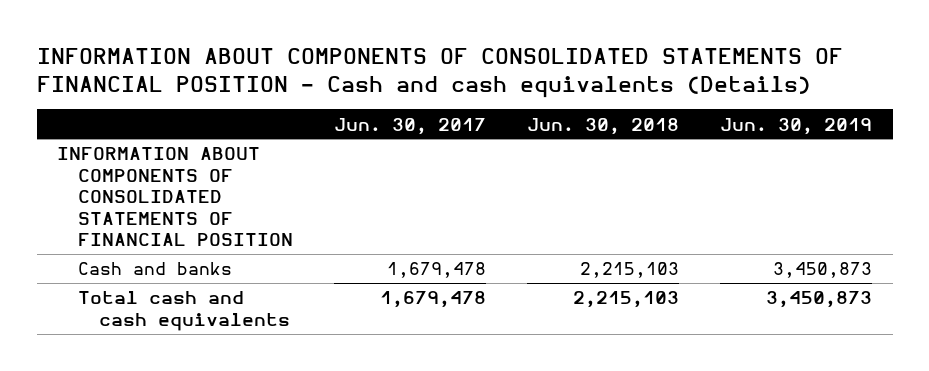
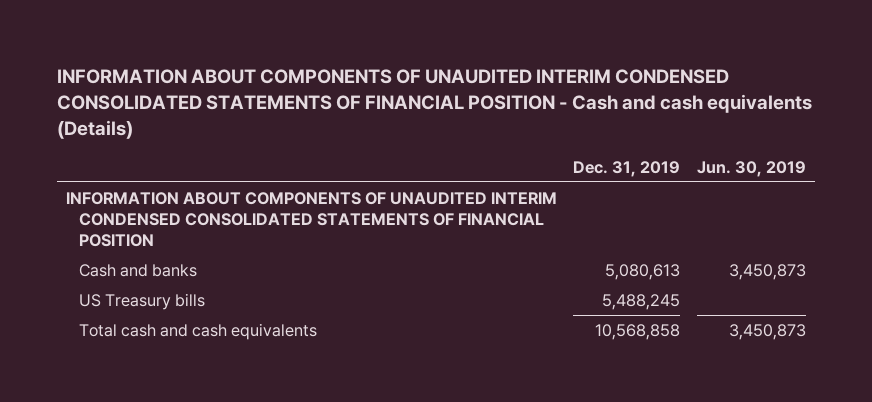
[36,48,843,98] INFORMATION ABOUT COMPONENTS OF CONSOLIDATED STATEMENTS OF FINANCIAL POSITION - Cash and cash equivalents (Details) -> [57,69,813,139] INFORMATION ABOUT COMPONENTS OF UNAUDITED INTERIM CONDENSED CONSOLIDATED STATEMENTS OF FINANCIAL POSITION - Cash and cash equivalents (Details)
[333,117,486,135] Jun. 30, 2017 -> none
[527,117,680,135] Jun. 30, 2018 -> none
none -> [573,160,681,177] Dec. 31, 2019
[57,147,293,247] INFORMATION ABOUT COMPONENTS OF CONSOLIDATED STATEMENTS OF FINANCIAL POSITION -> [65,192,557,247] INFORMATION ABOUT COMPONENTS OF UNAUDITED INTERIM CONDENSED CONSOLIDATED STATEMENTS OF FINANCIAL POSITION
none -> [78,293,205,311] US Treasury bills

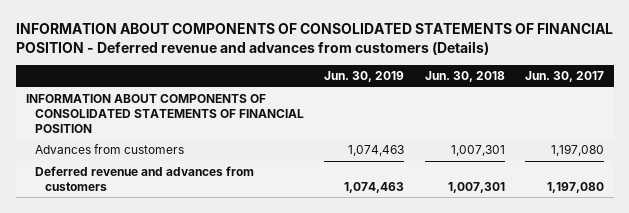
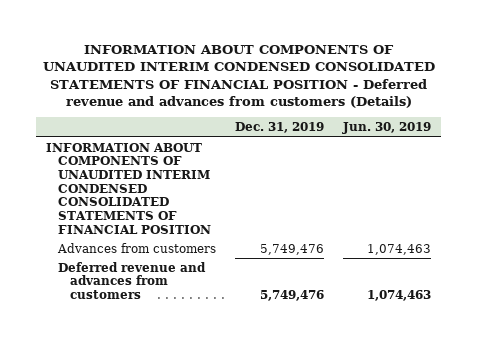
[15,23,613,55] INFORMATION ABOUT COMPONENTS OF CONSOLIDATED STATEMENTS OF FINANCIAL POSITION - Deferred revenue and advances from customers (Details) -> [42,44,435,109] INFORMATION ABOUT COMPONENTS OF UNAUDITED INTERIM CONDENSED CONSOLIDATED STATEMENTS OF FINANCIAL POSITION - Deferred revenue and advances from customers (Details)
[424,71,505,83] Jun. 30, 2018 -> none
[524,71,604,83] Jun. 30, 2017 -> none
none -> [235,122,325,134] Dec. 31, 2019
[25,94,305,133] INFORMATION ABOUT COMPONENTS OF CONSOLIDATED STATEMENTS OF FINANCIAL POSITION -> [45,142,211,234] INFORMATION ABOUT COMPONENTS OF UNAUDITED INTERIM CONDENSED CONSOLIDATED STATEMENTS OF FINANCIAL POSITION

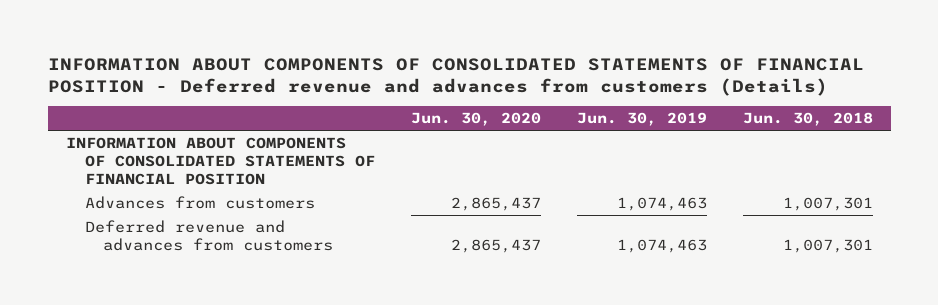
[42,44,435,109] INFORMATION ABOUT COMPONENTS OF UNAUDITED INTERIM CONDENSED CONSOLIDATED STATEMENTS OF FINANCIAL POSITION - Deferred revenue and advances from customers (Details) -> [47,57,864,96] INFORMATION ABOUT COMPONENTS OF CONSOLIDATED STATEMENTS OF FINANCIAL POSITION - Deferred revenue and advances from customers (Details)
[235,122,325,134] Dec. 31, 2019 -> none
none -> [410,112,541,127] Jun. 30, 2020
none -> [742,112,873,127] Jun. 30, 2018
[45,142,211,234] INFORMATION ABOUT COMPONENTS OF UNAUDITED INTERIM CONDENSED CONSOLIDATED STATEMENTS OF FINANCIAL POSITION -> [65,137,375,185] INFORMATION ABOUT COMPONENTS OF CONSOLIDATED STATEMENTS OF FINANCIAL POSITION

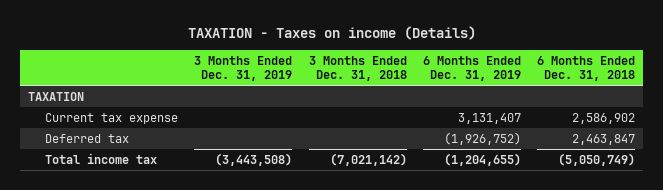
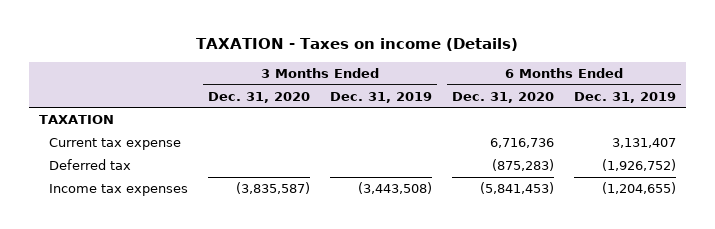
[308,55,407,81] 3 Months Ended Dec. 31, 2018 -> none
[537,55,636,81] 6 Months Ended Dec. 31, 2018 -> none
none -> [208,91,311,103] Dec. 31, 2020
none -> [452,91,555,103] Dec. 31, 2020
[45,152,158,164] Total income tax -> [49,184,189,197] Income tax expenses

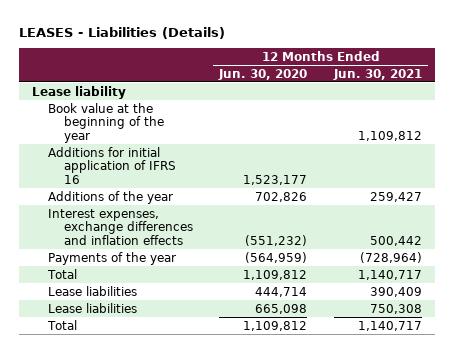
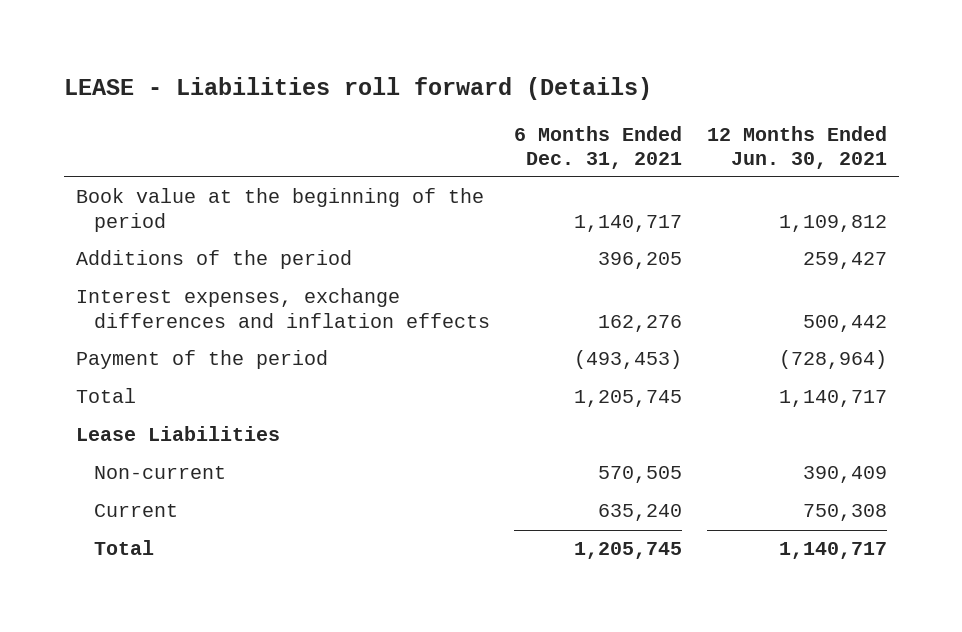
[19,26,226,39] LEASES - Liabilities (Details) -> [63,76,652,100] LEASE - Liabilities roll forward (Details)
[218,68,308,80] Jun. 30, 2020 -> none
none -> [514,125,683,169] 6 Months Ended Dec. 31, 2021
[32,85,127,99] Lease liability -> none
[48,146,177,184] Additions for initial application of IFRS 16 -> none
[48,102,165,143] Book value at the beginning of the year -> [75,188,484,232] Book value at the beginning of the period
[48,190,174,204] Additions of the year -> [75,250,352,270] Additions of the period
[48,251,177,265] Payments of the year -> [75,350,328,370] Payment of the period
none -> [75,426,280,442] Lease Liabilities
[48,285,138,296] Lease liabilities -> [93,466,226,480] Non-current
[48,302,138,313] Lease liabilities -> [93,504,178,518] Current

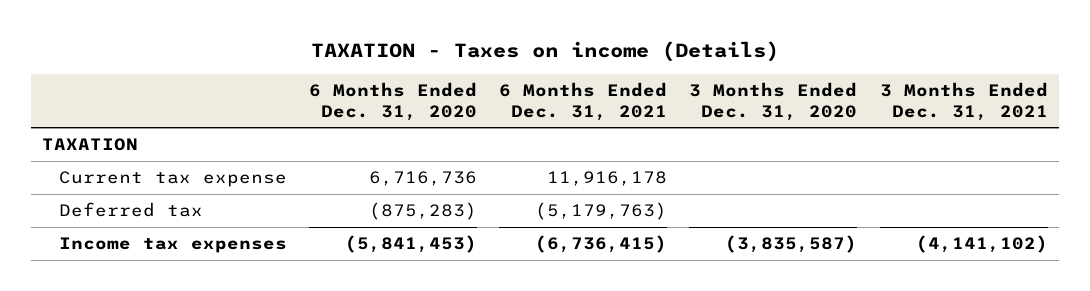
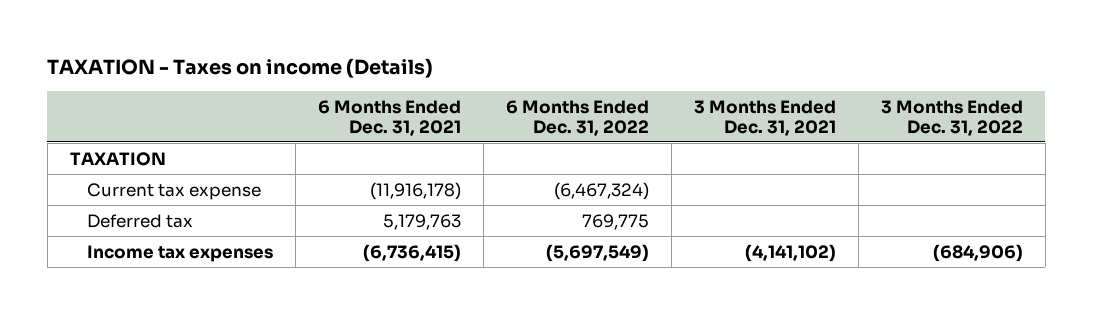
[309,82,478,121] 6 Months Ended Dec. 31, 2020 -> none
[689,82,858,121] 3 Months Ended Dec. 31, 2020 -> none
none -> [505,99,649,136] 6 Months Ended Dec. 31, 2022
none -> [880,99,1023,136] 3 Months Ended Dec. 31, 2022
[547,171,668,187] 11,916,178 -> [369,181,461,200] (11,916,178)
[535,202,668,221] (5,179,763) -> [382,213,461,230] 5,179,763

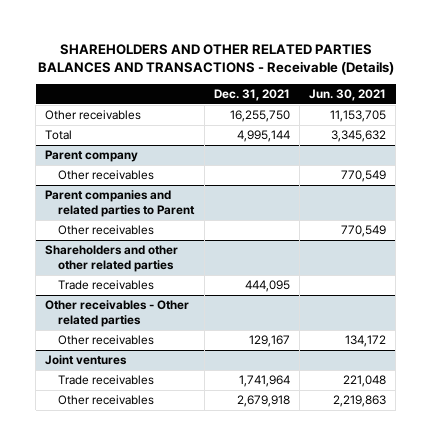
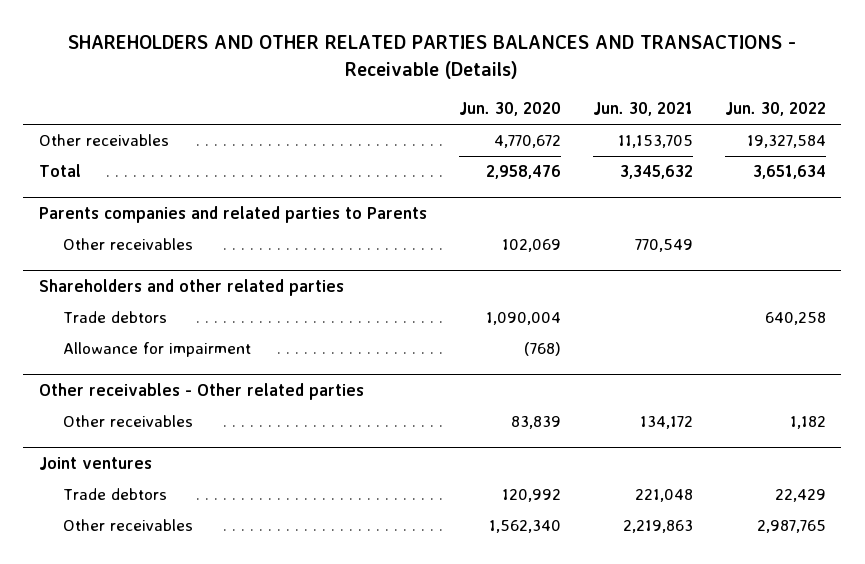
[213,88,290,101] Dec. 31, 2021 -> none
none -> [458,102,561,117] Jun. 30, 2020
none -> [724,102,826,117] Jun. 30, 2022
[45,149,139,162] Parent company -> none
[58,169,155,180] Other receivables -> none
[45,189,196,217] Parent companies and related parties to Parent -> [39,206,428,224] Parents companies and related parties to Parents
[45,244,179,272] Shareholders and other other related parties -> [39,279,345,297] Shareholders and other related parties
[58,279,155,290] Trade receivables -> [63,311,168,324] Trade debtors
none -> [63,342,252,358] Allowance for impairment
[58,374,155,385] Trade receivables -> [63,488,168,501] Trade debtors

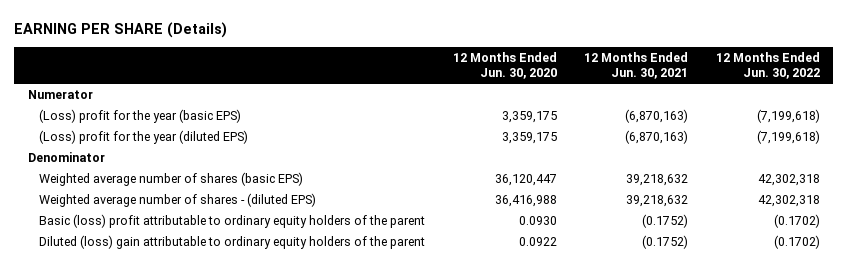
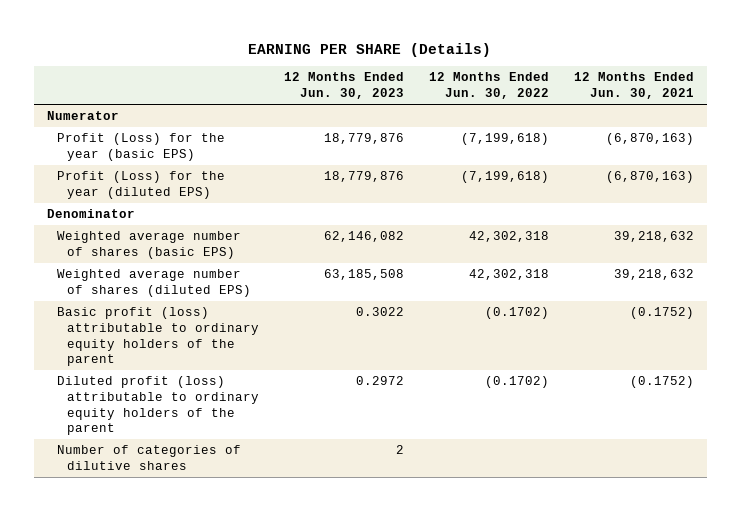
[452,51,557,80] 12 Months Ended Jun. 30, 2020 -> none
none -> [284,72,405,100] 12 Months Ended Jun. 30, 2023
[39,109,242,124] (Loss) profit for the year (basic EPS) -> [57,133,226,161] Profit (Loss) for the year (basic EPS)
[39,130,249,145] (Loss) profit for the year (diluted EPS) -> [57,171,226,199] Profit (Loss) for the year (diluted EPS)
[39,193,317,208] Weighted average number of shares - (diluted EPS) -> [57,269,252,297] Weighted average number of shares (diluted EPS)
[39,214,426,229] Basic (loss) profit attributable to ordinary equity holders of the parent -> [57,307,260,367] Basic profit (loss) attributable to ordinary equity holders of the parent
[39,235,426,250] Diluted (loss) gain attributable to ordinary equity holders of the parent -> [57,376,260,436] Diluted profit (loss) attributable to ordinary equity holders of the parent
none -> [57,445,242,470] Number of categories of dilutive shares

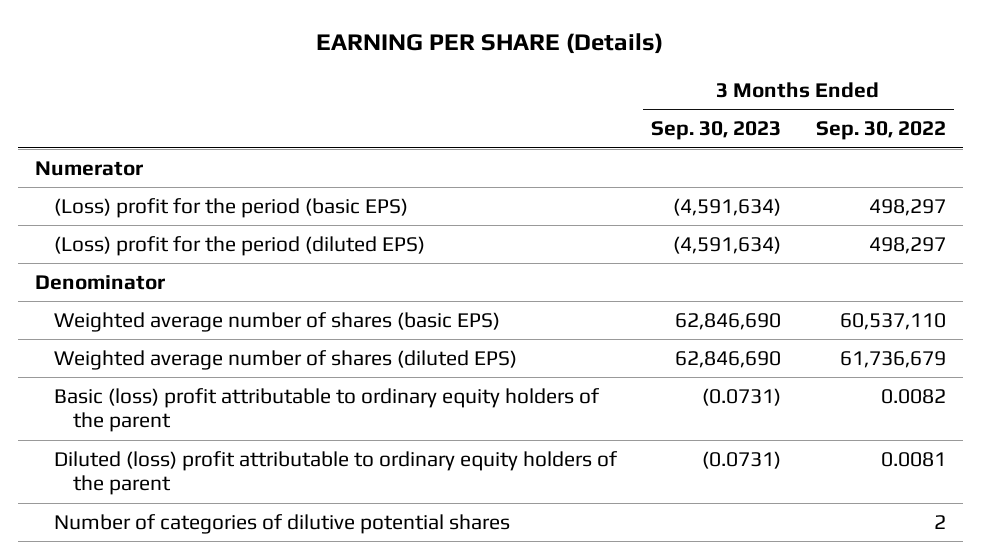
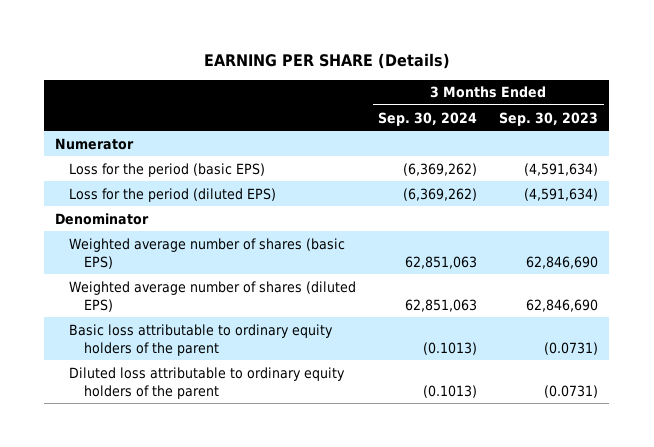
[815,121,946,141] Sep. 30, 2022 -> none
none -> [378,111,478,126] Sep. 30, 2024
[53,197,408,218] (Loss) profit for the period (basic EPS) -> [69,162,266,177] Loss for the period (basic EPS)
[53,235,425,256] (Loss) profit for the period (diluted EPS) -> [69,187,277,202] Loss for the period (diluted EPS)
[53,513,510,534] Number of categories of dilutive potential shares -> none
[53,387,600,433] Basic (loss) profit attributable to ordinary equity holders of the parent -> [69,323,334,356] Basic loss attributable to ordinary equity holders of the parent
[53,450,618,496] Diluted (loss) profit attributable to ordinary equity holders of the parent -> [69,366,346,399] Diluted loss attributable to ordinary equity holders of the parent

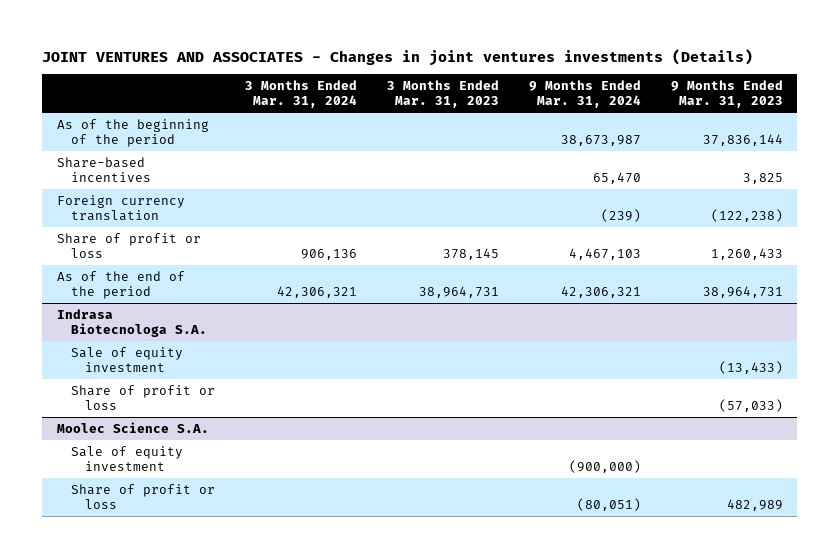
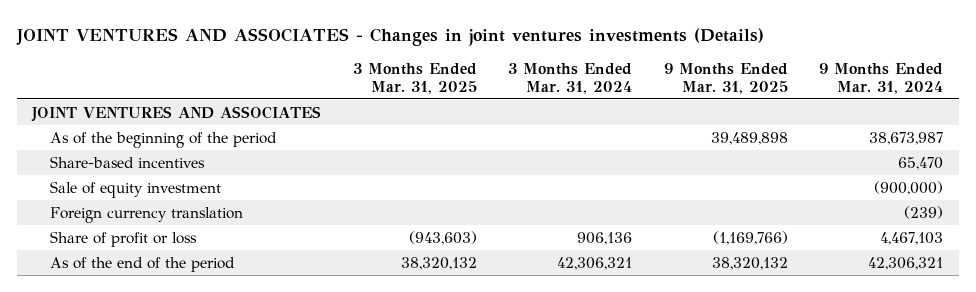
[386,80,499,109] 3 Months Ended Mar. 31, 2023 -> none
[670,80,783,109] 9 Months Ended Mar. 31, 2023 -> none
none -> [352,62,477,94] 3 Months Ended Mar. 31, 2025
none -> [663,62,788,94] 9 Months Ended Mar. 31, 2025
none -> [31,105,322,122] JOINT VENTURES AND ASSOCIATES
none -> [49,180,221,198] Sale of equity investment
[57,308,208,337] Indrasa Biotecnologa S.A. -> none
[71,346,184,372] Sale of equity investment -> none
[71,384,216,410] Share of profit or loss -> none
[57,421,210,433] Moolec Science S.A. -> none
[71,445,184,471] Sale of equity investment -> none
[71,483,216,509] Share of profit or loss -> none

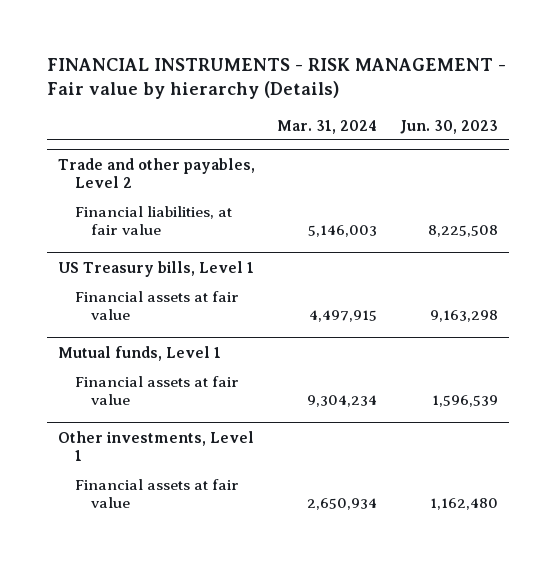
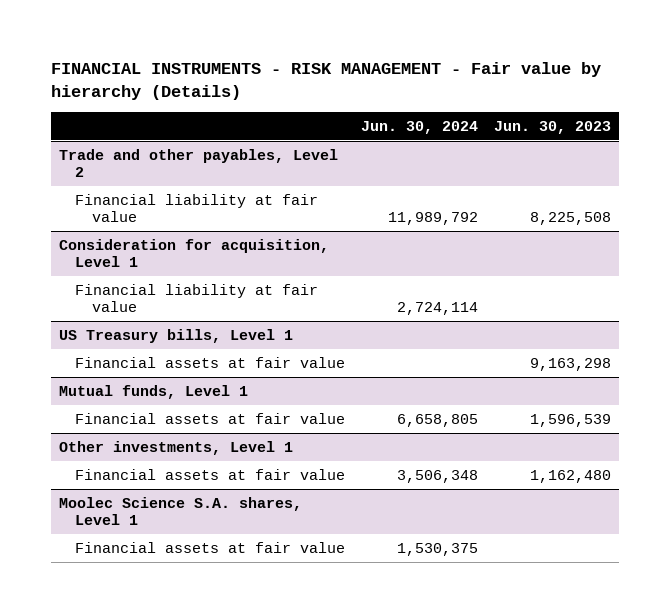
[277,119,378,134] Mar. 31, 2024 -> none
none -> [361,120,479,134] Jun. 30, 2024
[74,206,232,235] Financial liabilities, at fair value -> [75,193,319,223] Financial liability at fair value
none -> [58,238,329,268] Consideration for acquisition, Level 1
none -> [75,283,319,313] Financial liability at fair value
none -> [58,496,302,526] Moolec Science S.A. shares, Level 1
none -> [75,541,346,553] Financial assets at fair value

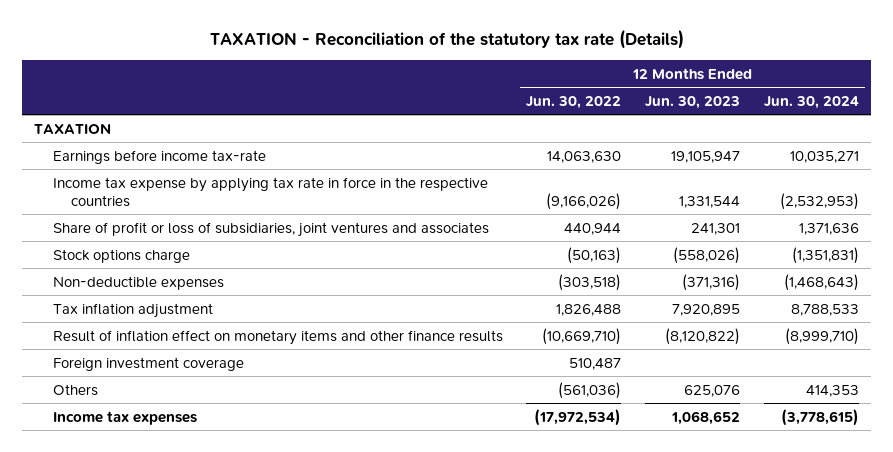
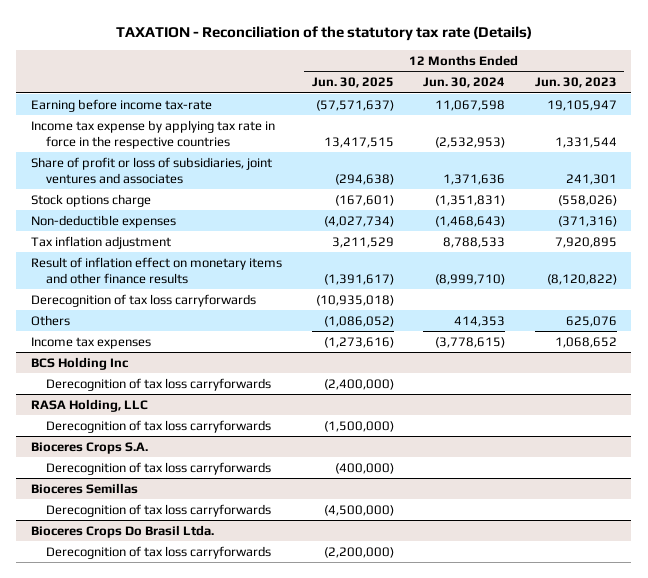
[526,95,622,109] Jun. 30, 2022 -> none
none -> [311,77,394,89] Jun. 30, 2025
[34,123,112,134] TAXATION -> none
[52,149,266,164] Earnings before income tax-rate -> [30,98,212,112] Earning before income tax-rate
[789,150,859,163] 10,035,271 -> [435,99,506,111] 11,067,598
[52,356,244,371] Foreign investment coverage -> none
none -> [30,293,256,307] Derecognition of tax loss carryforwards
none -> [30,356,129,370] BCS Holding Inc
none -> [46,377,272,391] Derecognition of tax loss carryforwards
none -> [30,398,148,412] RASA Holding, LLC
none -> [46,419,272,433] Derecognition of tax loss carryforwards
none -> [30,441,148,454] Bioceres Crops S.A.
none -> [46,461,272,475] Derecognition of tax loss carryforwards
none -> [30,482,138,494] Bioceres Semillas
none -> [46,503,272,517] Derecognition of tax loss carryforwards
none -> [30,524,214,538] Bioceres Crops Do Brasil Ltda.
none -> [46,545,272,559] Derecognition of tax loss carryforwards

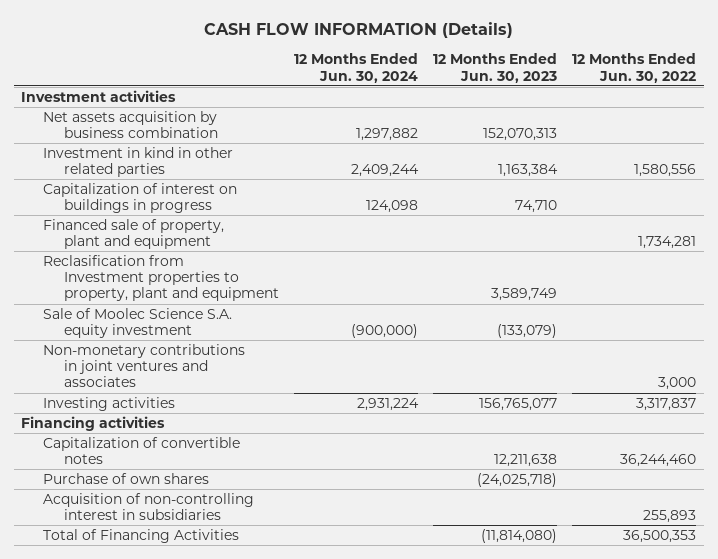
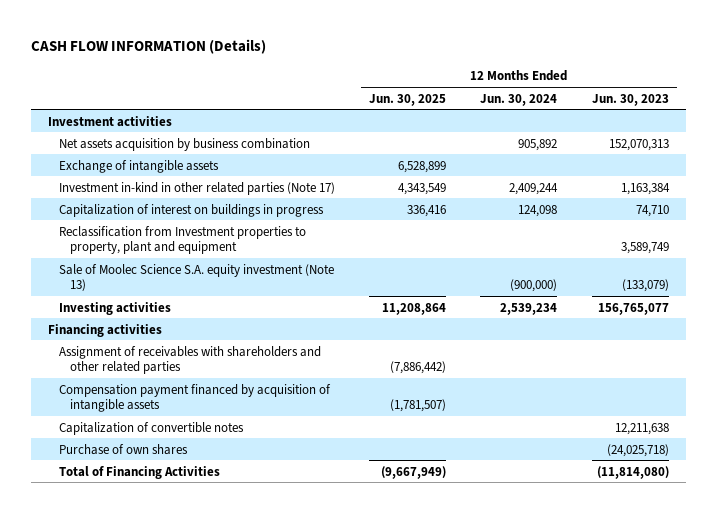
[572,53,697,83] 12 Months Ended Jun. 30, 2022 -> none
none -> [369,93,447,106] Jun. 30, 2025
[356,128,419,142] 1,297,882 -> [518,138,558,151] 905,892
none -> [58,159,219,173] Exchange of intangible assets
[42,146,233,178] Investment in kind in other related parties -> [58,181,335,195] Investment in-kind in other related parties (Note 17)
[42,218,224,250] Financed sale of property, plant and equipment -> none
[42,343,245,388] Non-monetary contributions in joint ventures and associates -> none
[42,254,280,302] Reclasification from Investment properties to property, plant and equipment -> [58,225,306,254] Reclassification from Investment properties to property, plant and equipment
[42,307,232,339] Sale of Moolec Science S.A. equity investment -> [58,263,334,291] Sale of Moolec Science S.A. equity investment (Note 13)
[357,397,420,411] 2,931,224 -> [500,302,558,315] 2,539,234
none -> [58,345,321,374] Assignment of receivables with shareholders and other related parties
none -> [58,383,331,412] Compensation payment financed by acquisition of intangible assets
[42,492,254,521] Acquisition of non-controlling interest in subsidiaries -> none

